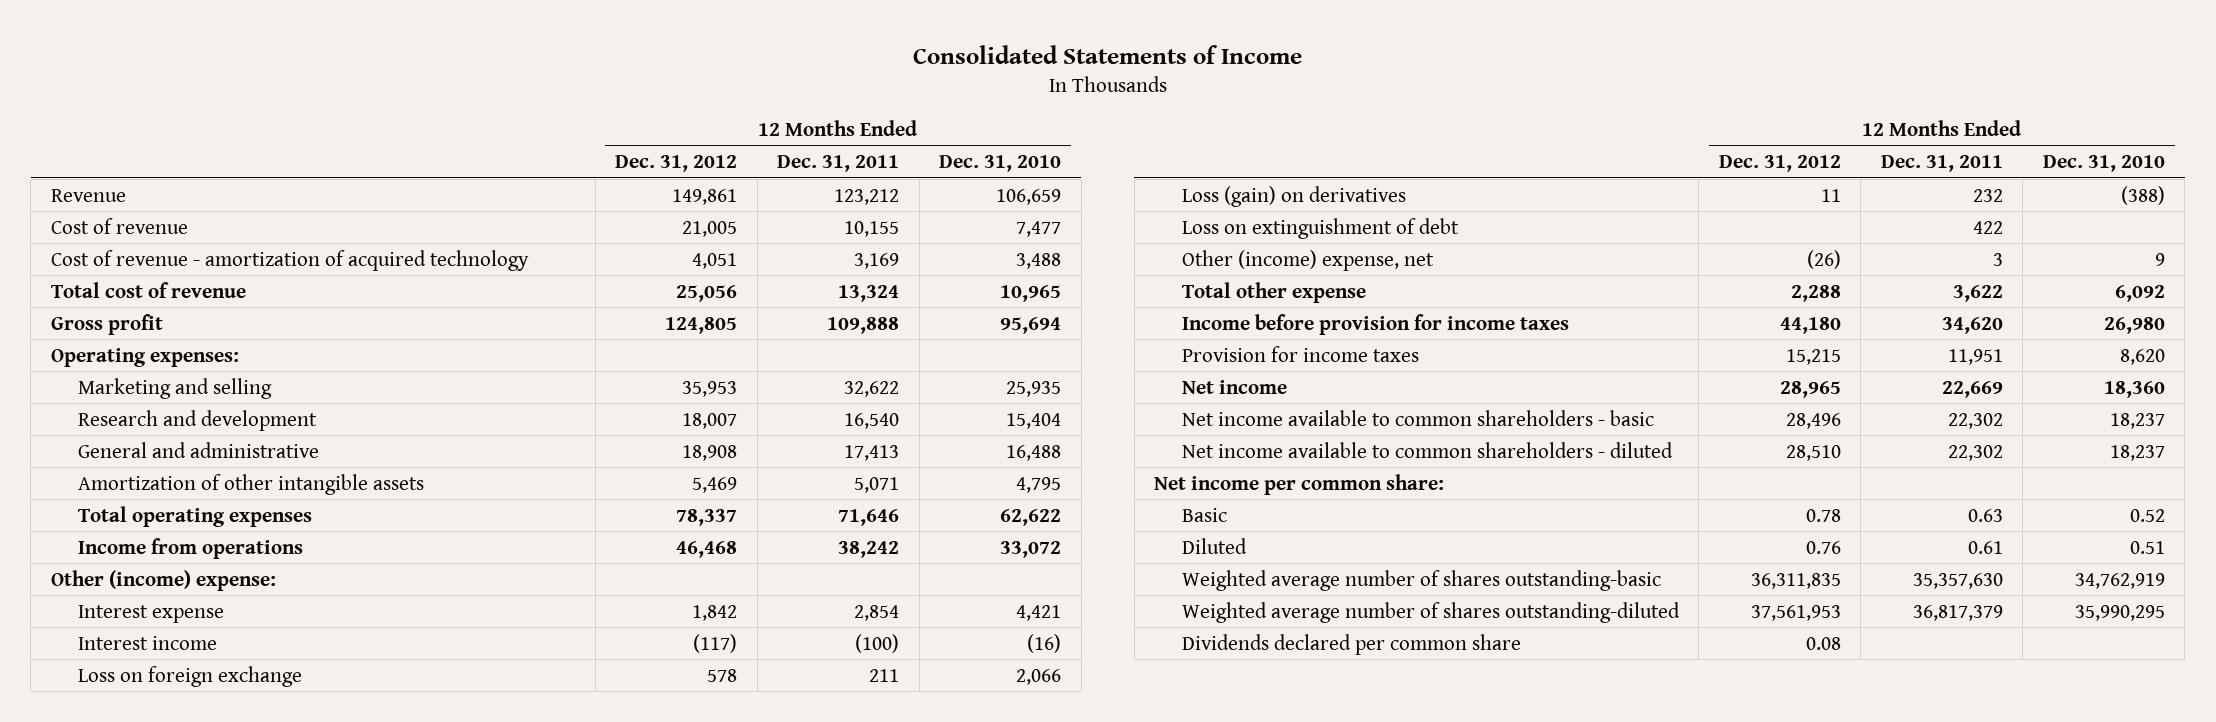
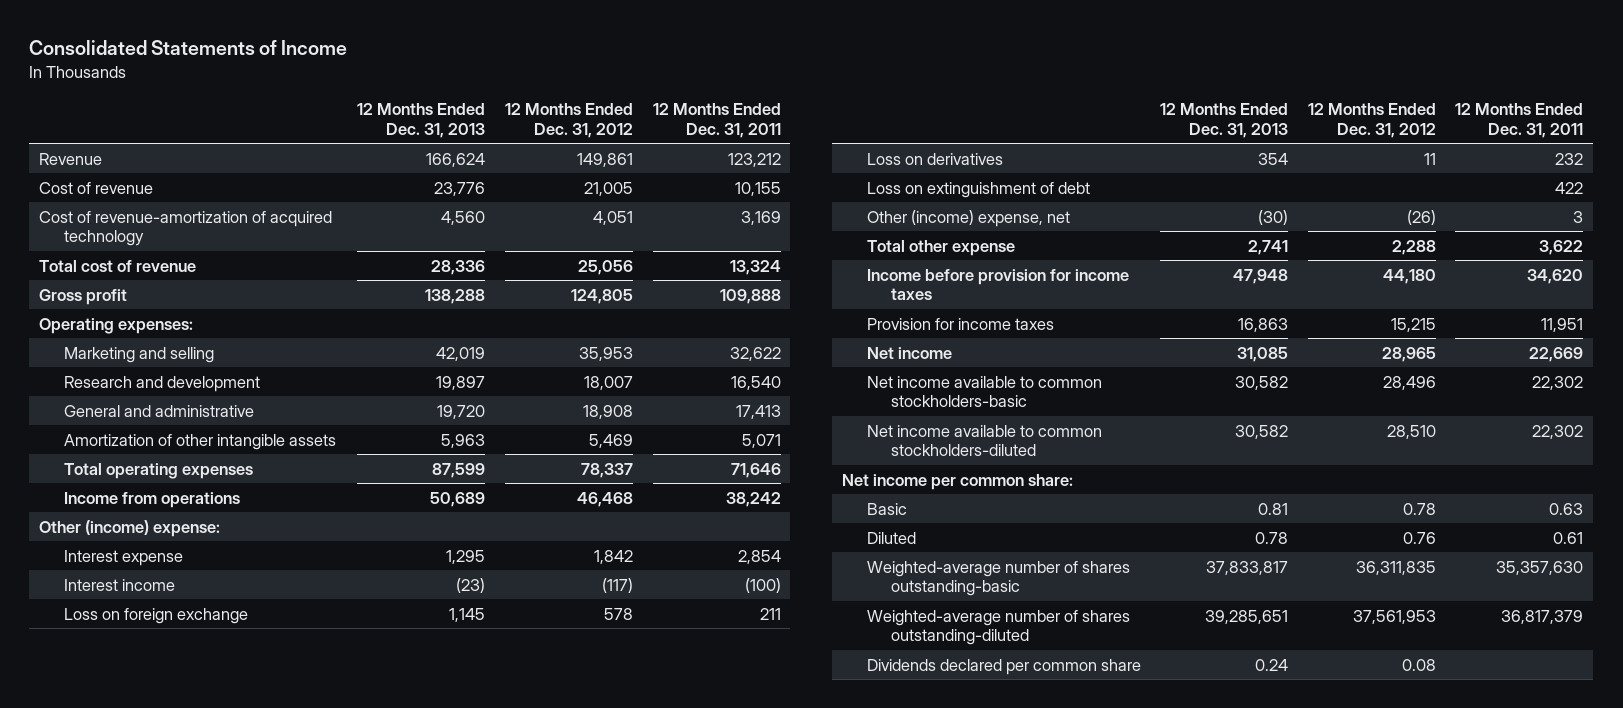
[939,155,1062,173] Dec. 31, 2010 -> none
none -> [357,103,486,139] 12 Months Ended Dec. 31, 2013
[50,249,529,271] Cost of revenue - amortization of acquired technology -> [39,210,333,247] Cost of revenue-amortization of acquired technology
[1181,185,1406,207] Loss (gain) on derivatives -> [866,152,1003,165] Loss on derivatives
[1181,409,1654,426] Net income available to common shareholders - basic -> [866,375,1102,408] Net income available to common stockholders-basic
[1181,441,1673,458] Net income available to common shareholders - diluted -> [866,424,1102,457] Net income available to common stockholders-diluted
[1181,569,1661,591] Weighted average number of shares outstanding-basic -> [866,560,1130,597] Weighted-average number of shares outstanding-basic
[1181,601,1680,623] Weighted average number of shares outstanding-diluted -> [866,609,1130,646] Weighted-average number of shares outstanding-diluted

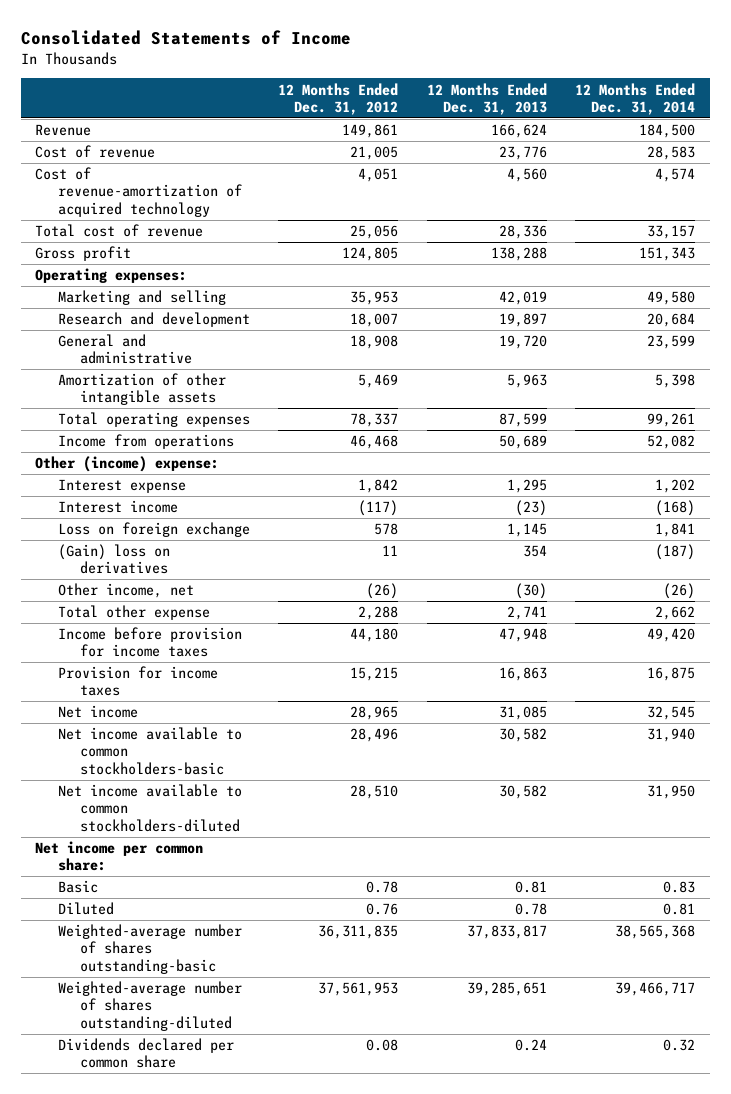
[652,103,781,139] 12 Months Ended Dec. 31, 2011 -> none
none -> [575,82,696,115] 12 Months Ended Dec. 31, 2014
[866,181,1090,198] Loss on extinguishment of debt -> none
[866,152,1003,165] Loss on derivatives -> [57,544,170,575] (Gain) loss on derivatives
[866,209,1070,227] Other (income) expense, net -> [57,583,194,599] Other income, net

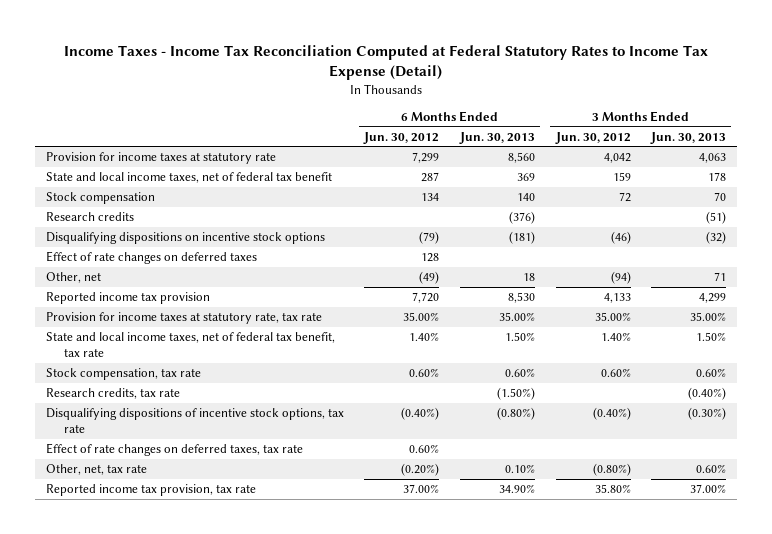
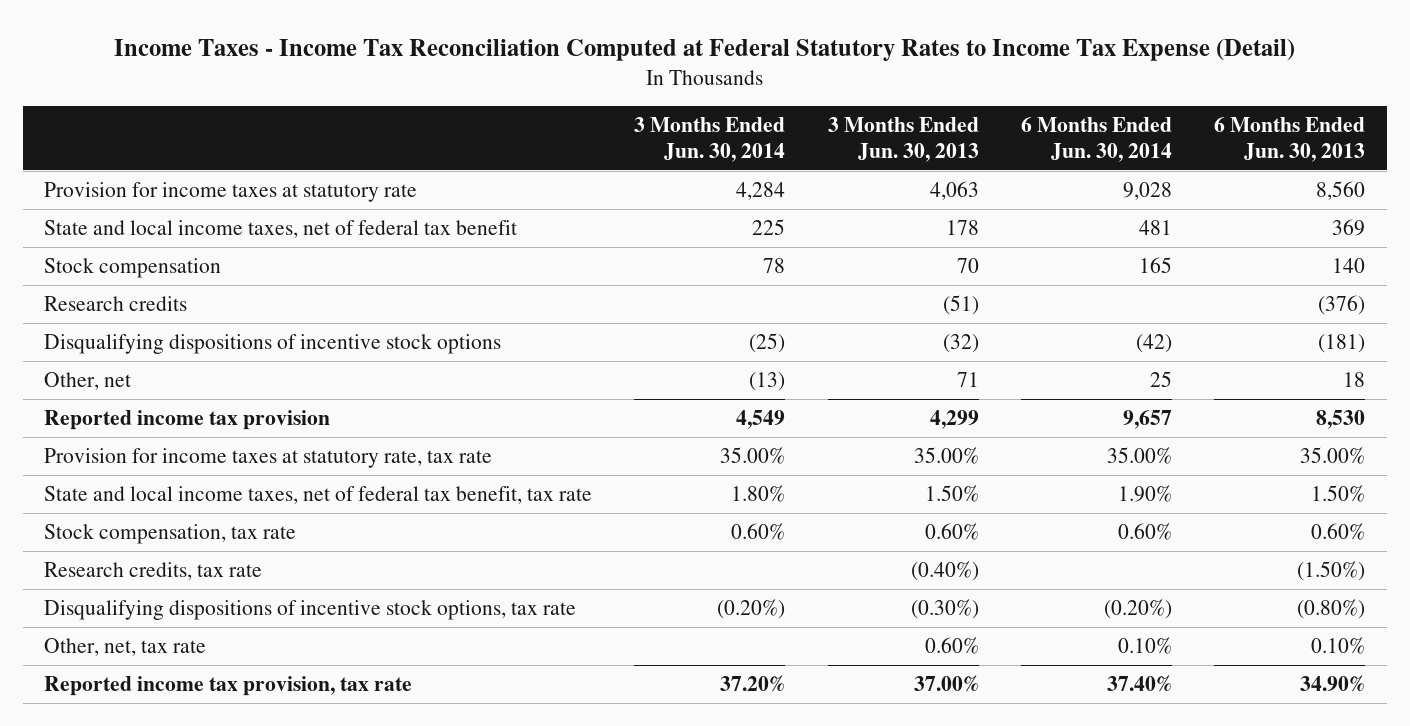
[363,131,440,144] Jun. 30, 2012 -> none
[554,131,631,144] Jun. 30, 2012 -> none
none -> [634,117,786,162] 3 Months Ended Jun. 30, 2014
none -> [1021,117,1173,162] 6 Months Ended Jun. 30, 2014
[45,251,257,265] Effect of rate changes on deferred taxes -> none
[45,232,325,245] Disqualifying dispositions on incentive stock options -> [44,333,502,354] Disqualifying dispositions of incentive stock options
[45,443,303,457] Effect of rate changes on deferred taxes, tax rate -> none

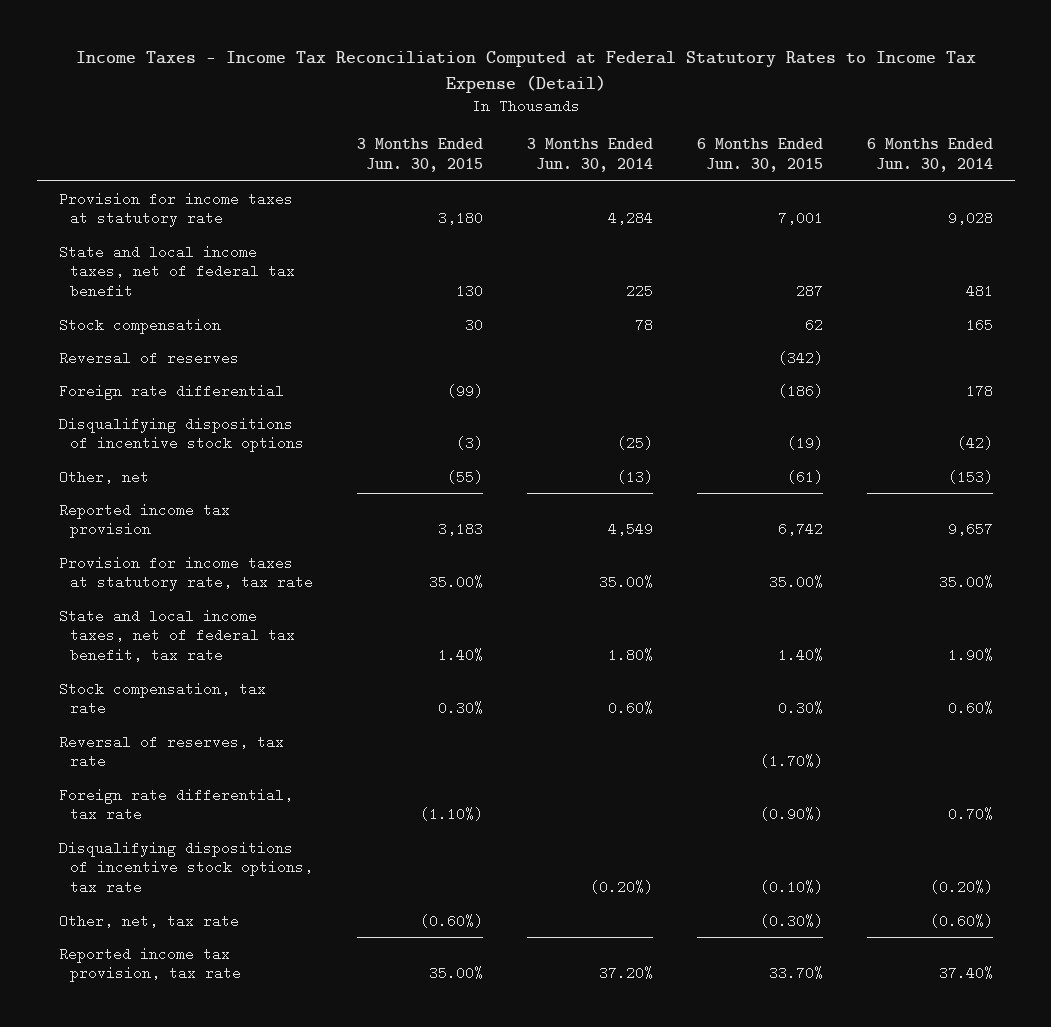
[827,117,979,162] 3 Months Ended Jun. 30, 2013 -> none
[1214,117,1366,162] 6 Months Ended Jun. 30, 2013 -> none
none -> [357,138,484,173] 3 Months Ended Jun. 30, 2015
none -> [696,138,823,173] 6 Months Ended Jun. 30, 2015
[44,295,188,311] Research credits -> none
none -> [58,350,239,365] Reversal of reserves
none -> [58,383,284,400] Foreign rate differential
[1150,370,1173,387] 25 -> [947,469,993,484] (153)
[44,561,263,580] Research credits, tax rate -> none
none -> [58,734,284,769] Reversal of reserves, tax rate
none -> [58,787,293,822] Foreign rate differential, tax rate
[1118,636,1173,654] 0.10% -> [929,913,993,928] (0.60%)

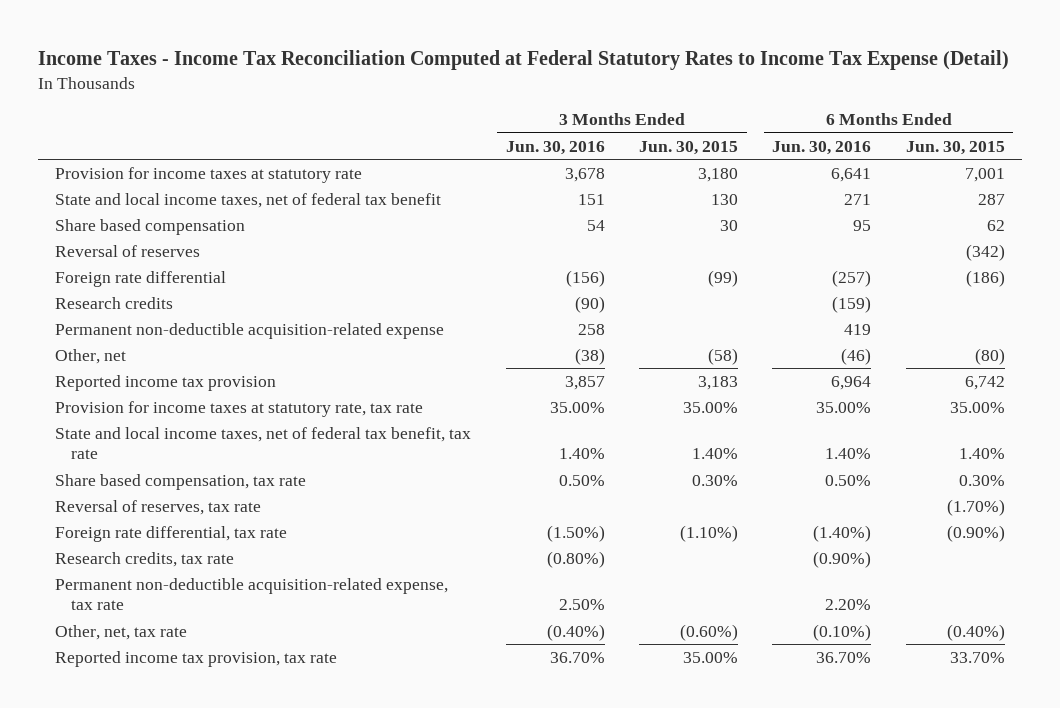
[526,138,653,173] 3 Months Ended Jun. 30, 2014 -> none
[866,138,993,173] 6 Months Ended Jun. 30, 2014 -> none
none -> [505,140,605,155] Jun. 30, 2016
none -> [772,140,872,155] Jun. 30, 2016
[58,317,221,334] Stock compensation -> [55,218,246,235] Share based compensation
[58,416,305,453] Disqualifying dispositions of incentive stock options -> none
none -> [55,296,174,309] Research credits
none -> [55,322,445,339] Permanent non-deductible acquisition-related expense
[447,469,484,484] (55) -> [708,347,739,365] (58)
[786,469,823,484] (61) -> [974,347,1005,365] (80)
[58,681,266,716] Stock compensation, tax rate -> [55,473,307,490] Share based compensation, tax rate
[58,840,314,895] Disqualifying dispositions of incentive stock options, tax rate -> none
none -> [55,551,235,567] Research credits, tax rate
none -> [55,577,449,611] Permanent non-deductible acquisition-related expense, tax rate
[759,913,823,928] (0.30%) -> [946,623,1005,641] (0.40%)

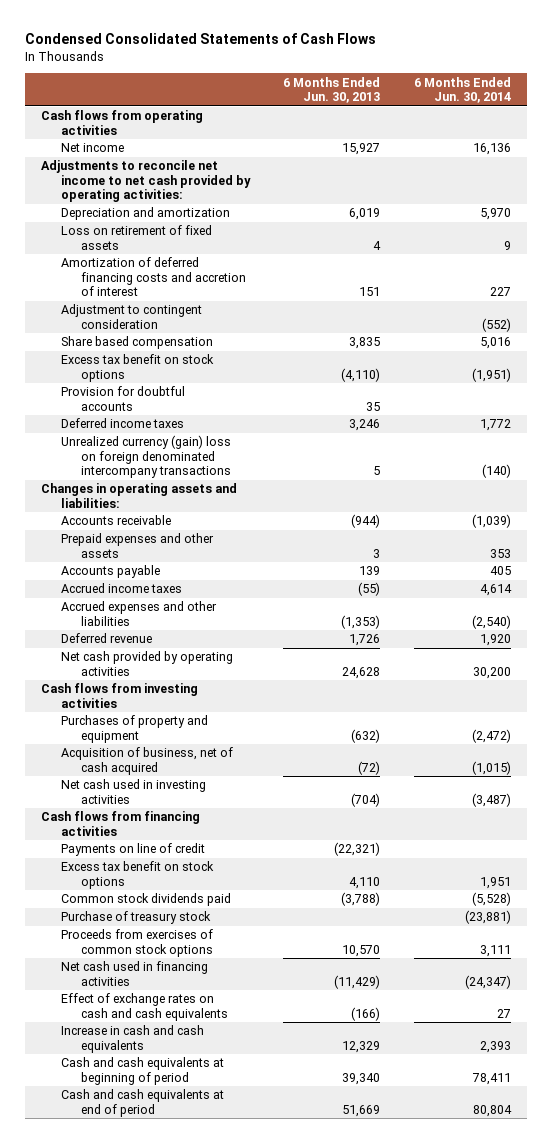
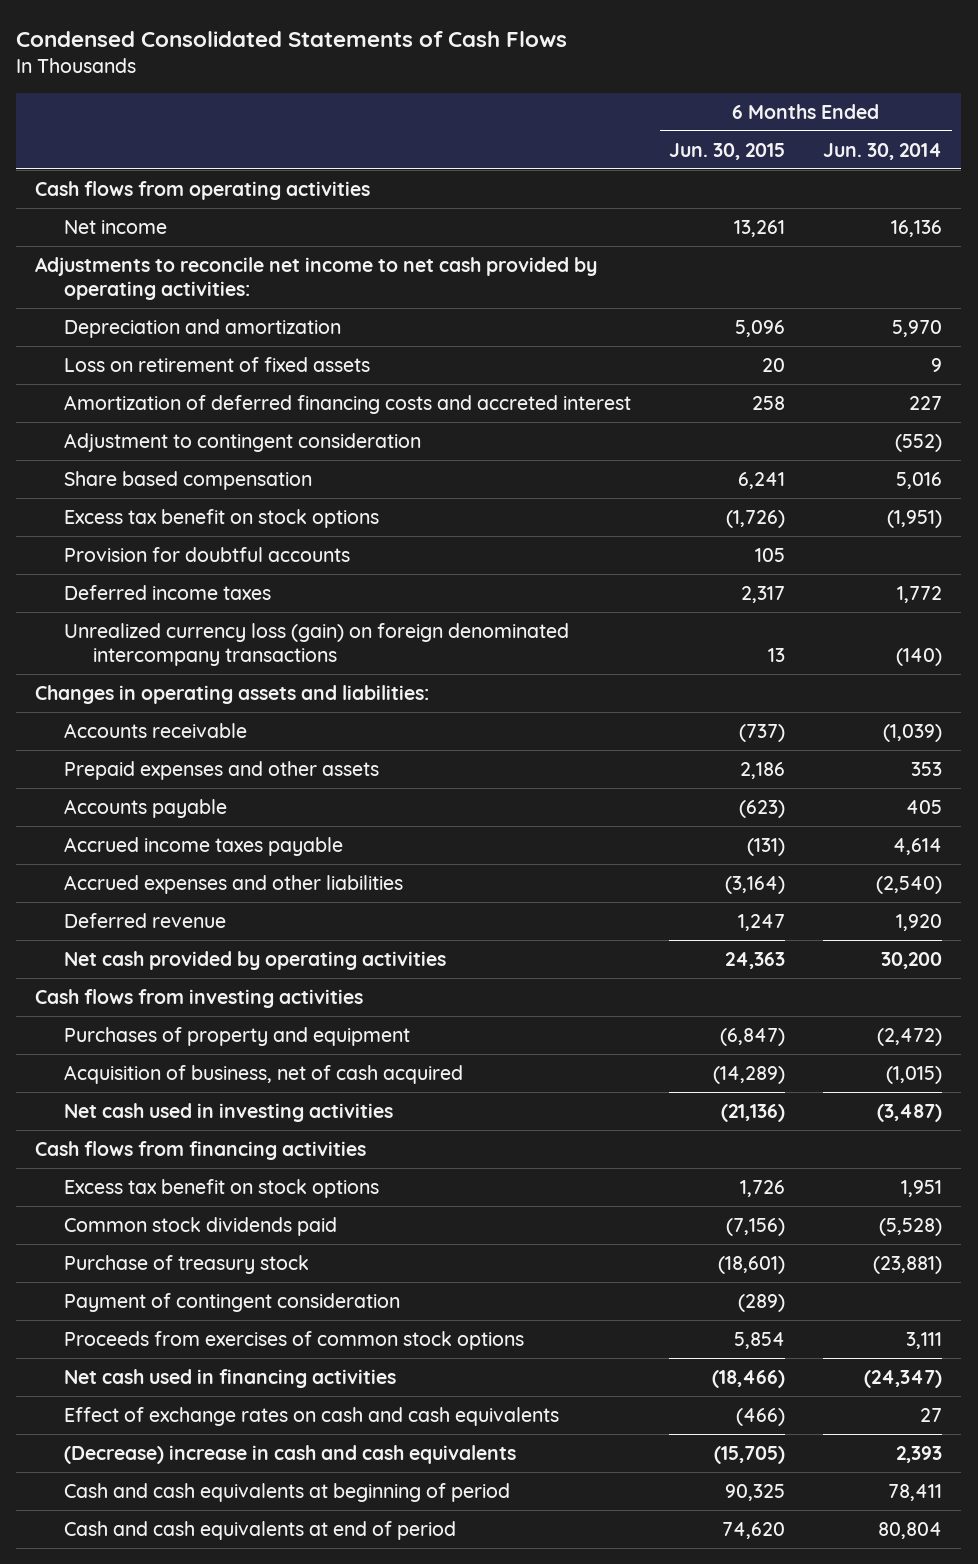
[283,76,381,103] 6 Months Ended Jun. 30, 2013 -> none
none -> [669,142,786,160] Jun. 30, 2015
[61,257,246,297] Amortization of deferred financing costs and accretion of interest -> [64,394,632,414] Amortization of deferred financing costs and accreted interest
[61,435,232,479] Unrealized currency (gain) loss on foreign denominated intercompany transactions -> [64,622,570,666] Unrealized currency loss (gain) on foreign denominated intercompany transactions
[61,583,183,594] Accrued income taxes -> [64,836,344,856] Accrued income taxes payable
[61,843,206,857] Payments on line of credit -> none
none -> [64,1292,401,1312] Payment of contingent consideration
[61,1025,205,1053] Increase in cash and cash equivalents -> [64,1444,517,1464] (Decrease) increase in cash and cash equivalents

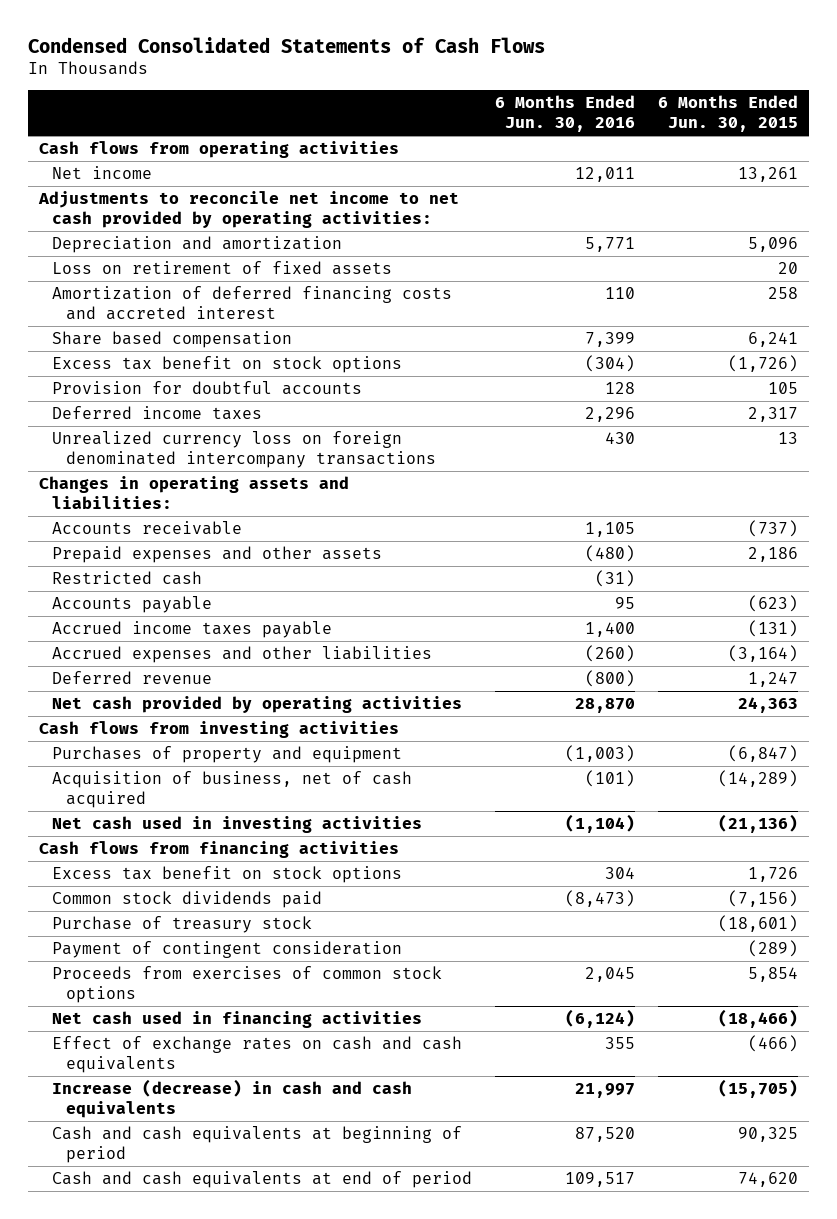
[823,142,943,160] Jun. 30, 2014 -> none
none -> [495,95,636,133] 6 Months Ended Jun. 30, 2016
[64,432,422,452] Adjustment to contingent consideration -> none
[64,622,570,666] Unrealized currency loss (gain) on foreign denominated intercompany transactions -> [52,431,436,468] Unrealized currency loss on foreign denominated intercompany transactions
none -> [52,571,203,586] Restricted cash
[64,1444,517,1464] (Decrease) increase in cash and cash equivalents -> [52,1079,413,1118] Increase (decrease) in cash and cash equivalents

